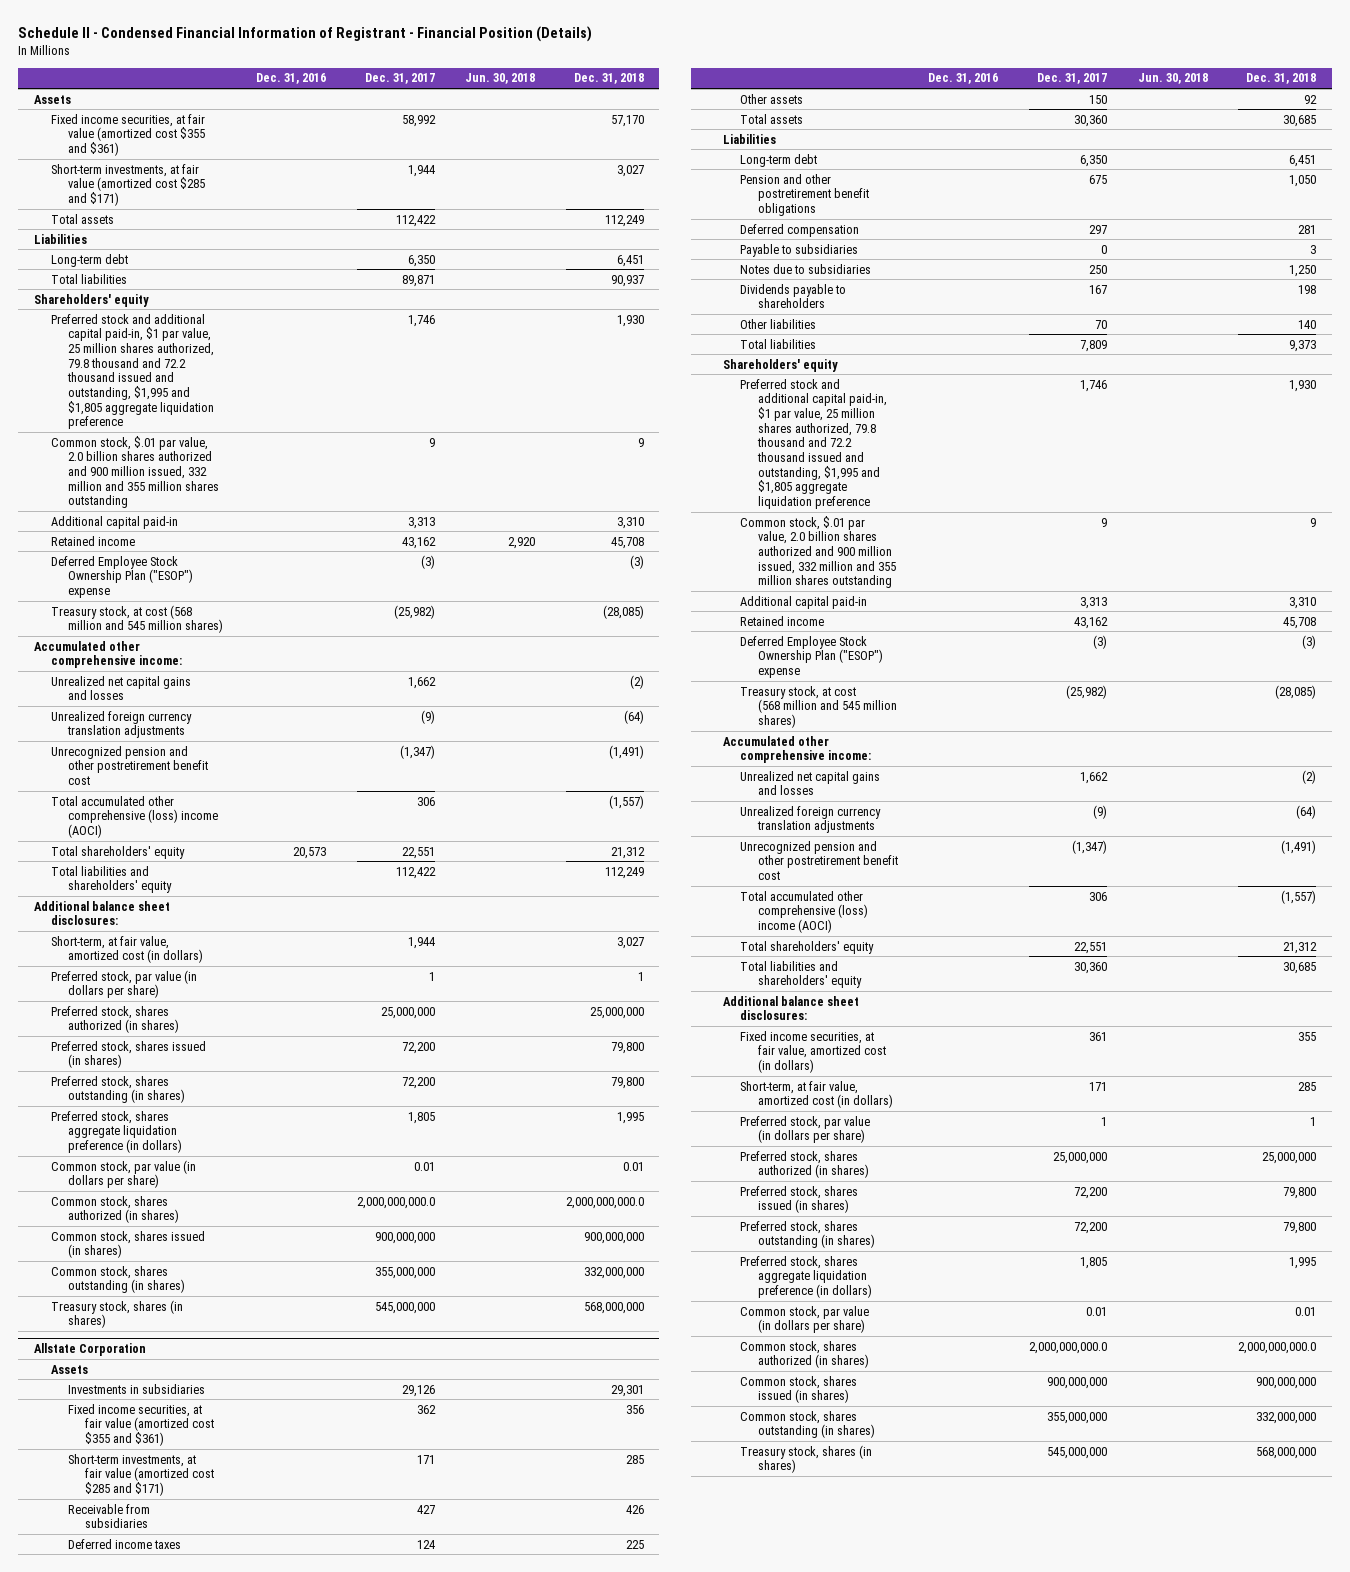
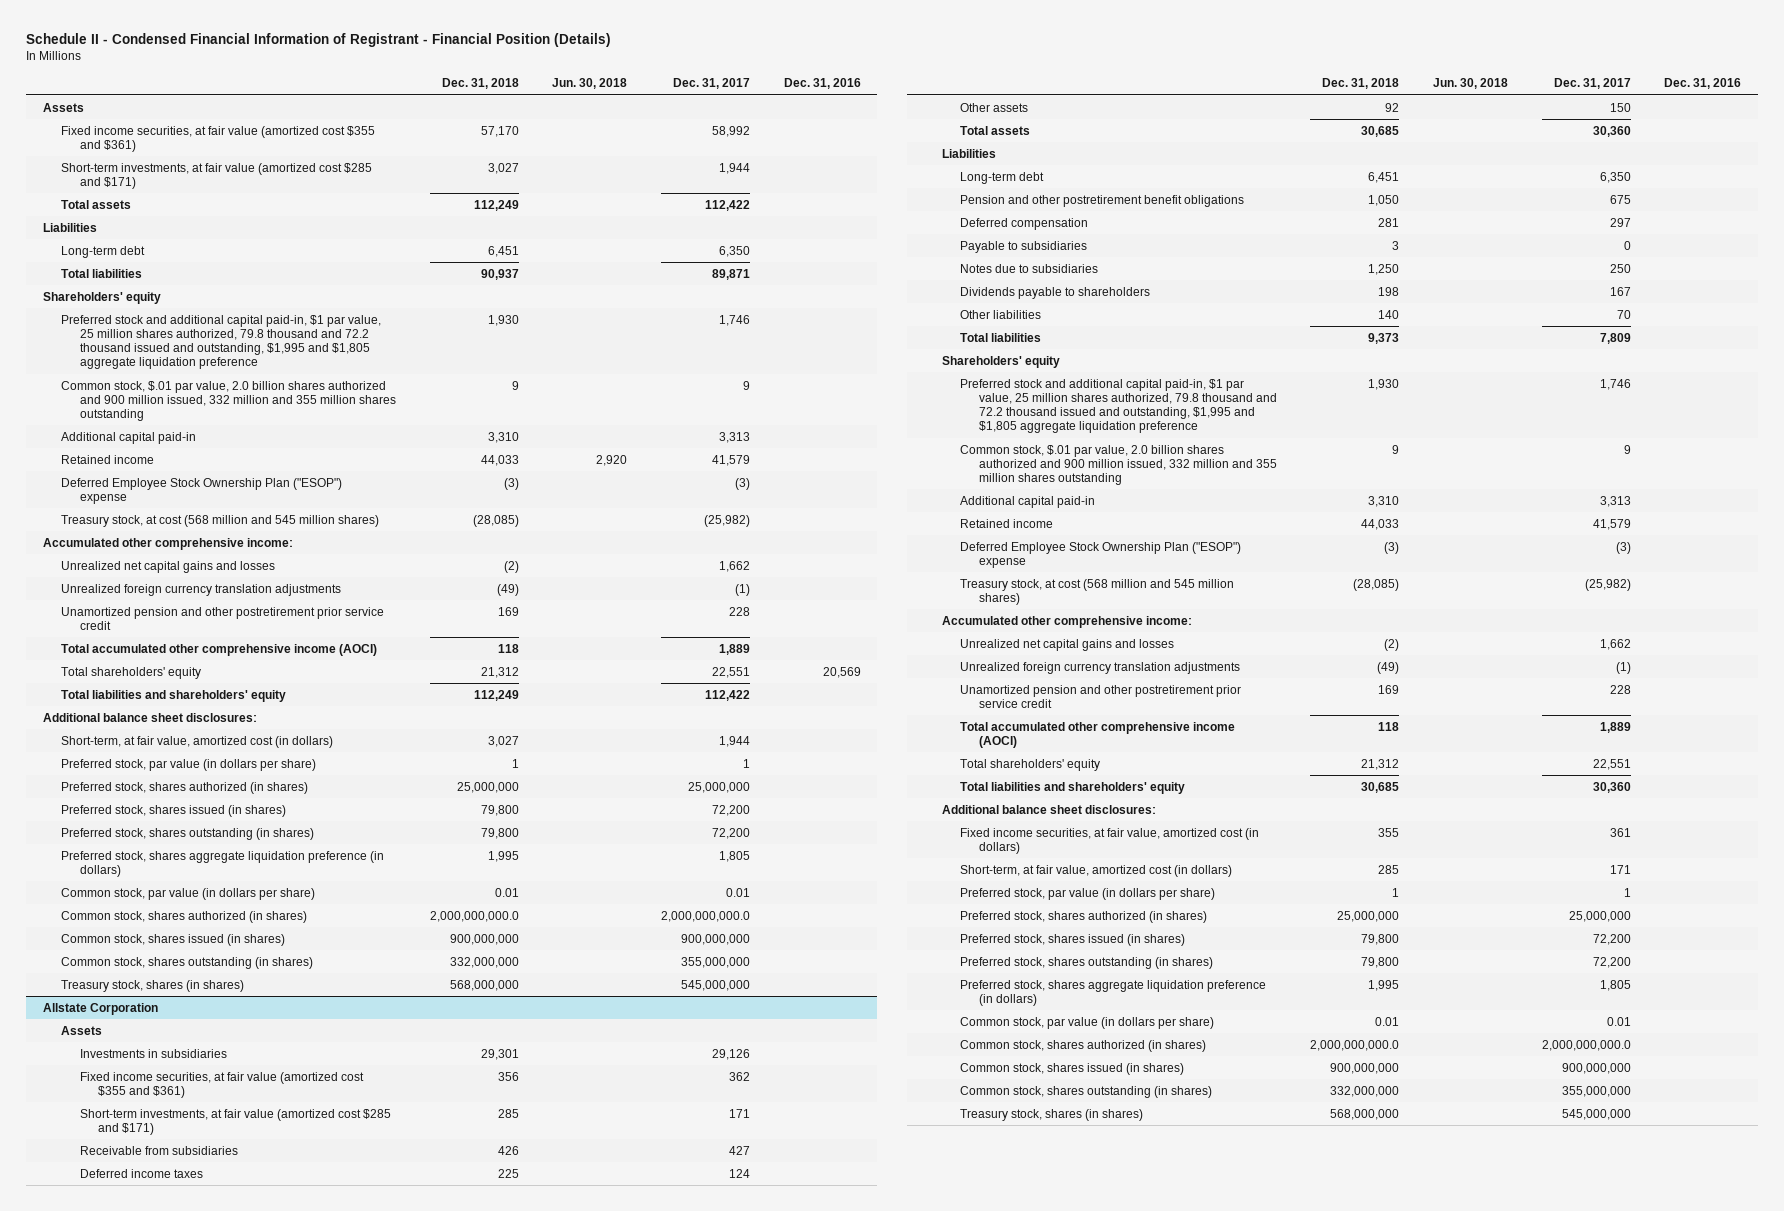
[401,536,436,549] 43,162 -> [711,454,750,466] 41,579
[610,536,644,549] 45,708 -> [480,454,519,466] 44,033
[420,709,435,724] (9) -> [734,583,750,596] (1)
[623,709,644,724] (64) -> [496,583,519,596] (49)
[50,745,209,785] Unrecognized pension and other postretirement benefit cost -> [61,606,385,630] Unamortized pension and other postretirement prior service credit
[399,744,435,759] (1,347) -> [728,606,750,616] 228
[608,744,644,759] (1,491) -> [497,606,519,616] 169
[50,795,219,838] Total accumulated other comprehensive (loss) income (AOCI) -> [61,643,378,656] Total accumulated other comprehensive income (AOCI)
[416,796,435,806] 306 -> [718,643,750,655] 1,889
[608,794,644,809] (1,557) -> [497,643,519,653] 118
[292,846,326,859] 20,573 -> [822,666,861,678] 20,569
[1073,616,1108,629] 43,162 -> [1592,518,1631,530] 41,579
[1283,616,1317,629] 45,708 -> [1361,518,1400,530] 44,033
[1092,804,1107,819] (9) -> [1615,661,1631,674] (1)
[1296,804,1317,819] (64) -> [1377,661,1400,674] (49)
[740,840,898,880] Unrecognized pension and other postretirement benefit cost -> [960,684,1242,708] Unamortized pension and other postretirement prior service credit
[1071,839,1107,854] (1,347) -> [1609,684,1631,694] 228
[1281,839,1317,854] (1,491) -> [1378,684,1400,694] 169
[740,890,868,933] Total accumulated other comprehensive (loss) income (AOCI) -> [960,721,1236,748] Total accumulated other comprehensive income (AOCI)
[1088,891,1107,901] 306 -> [1599,721,1631,733] 1,889
[1281,889,1317,904] (1,557) -> [1378,721,1400,731] 118

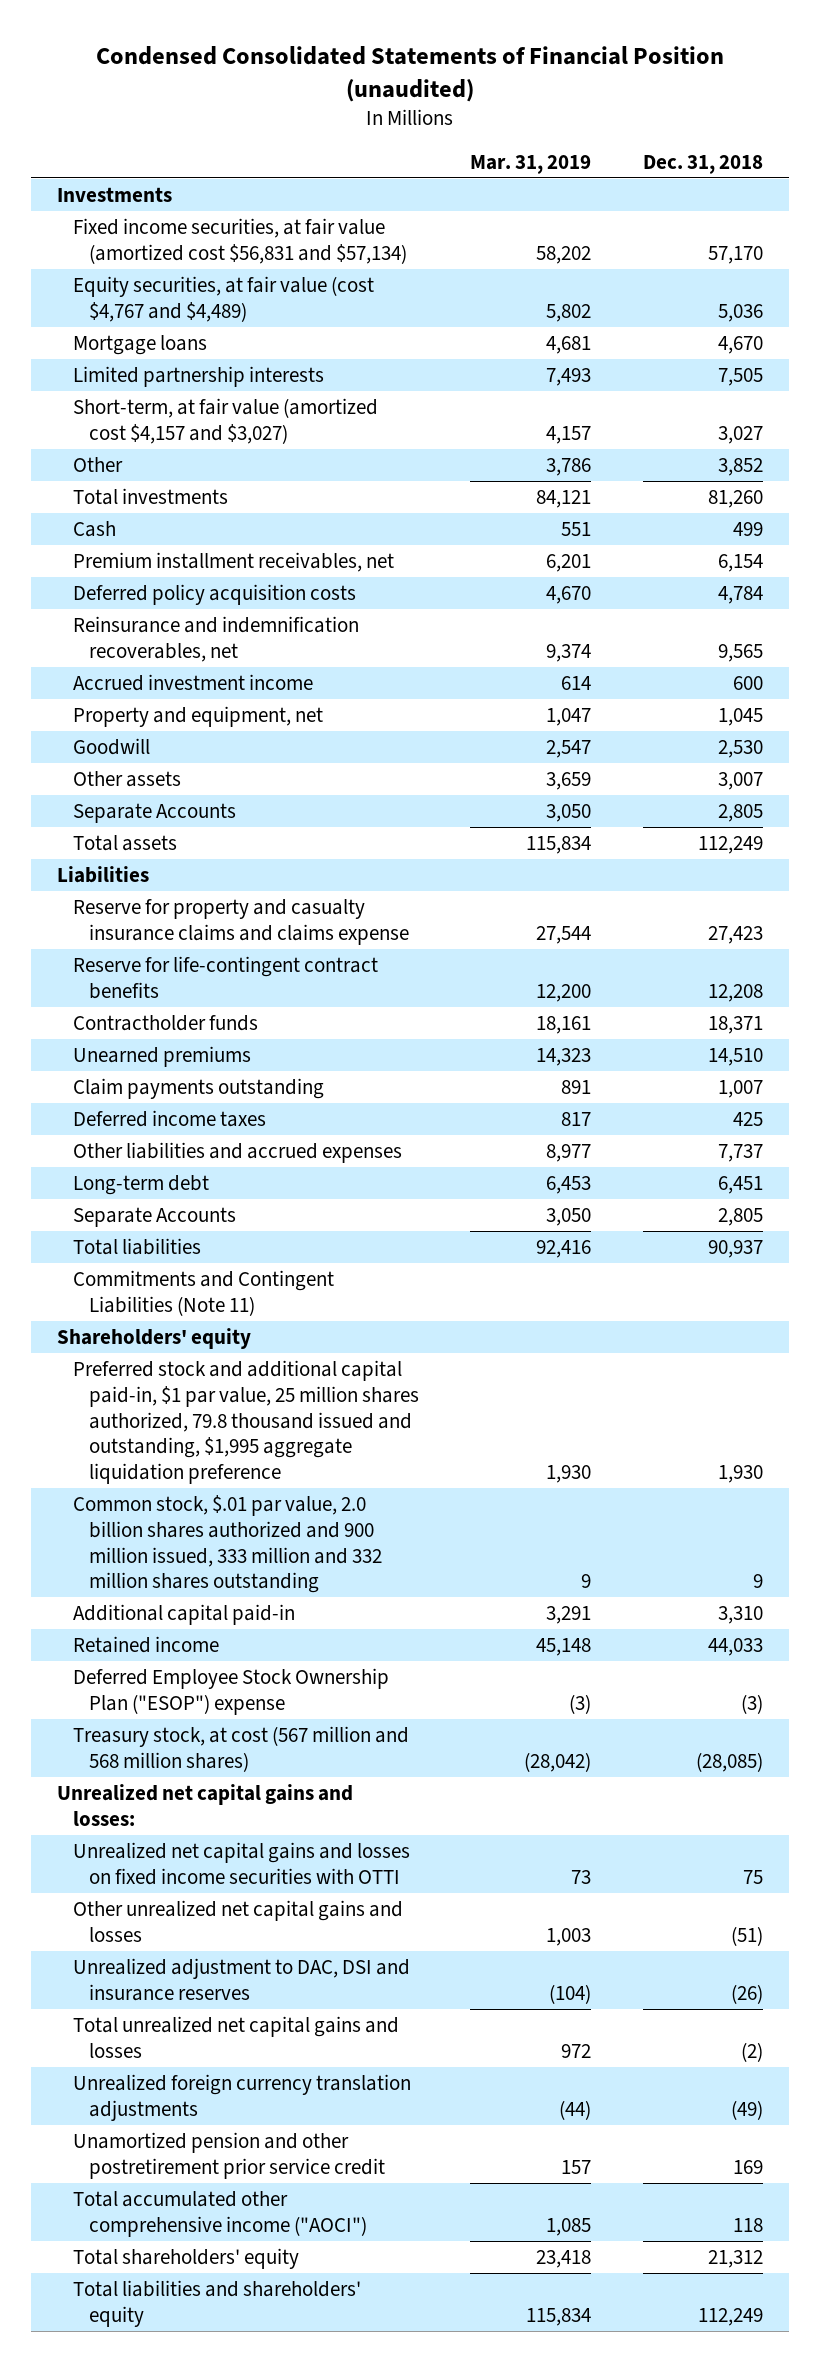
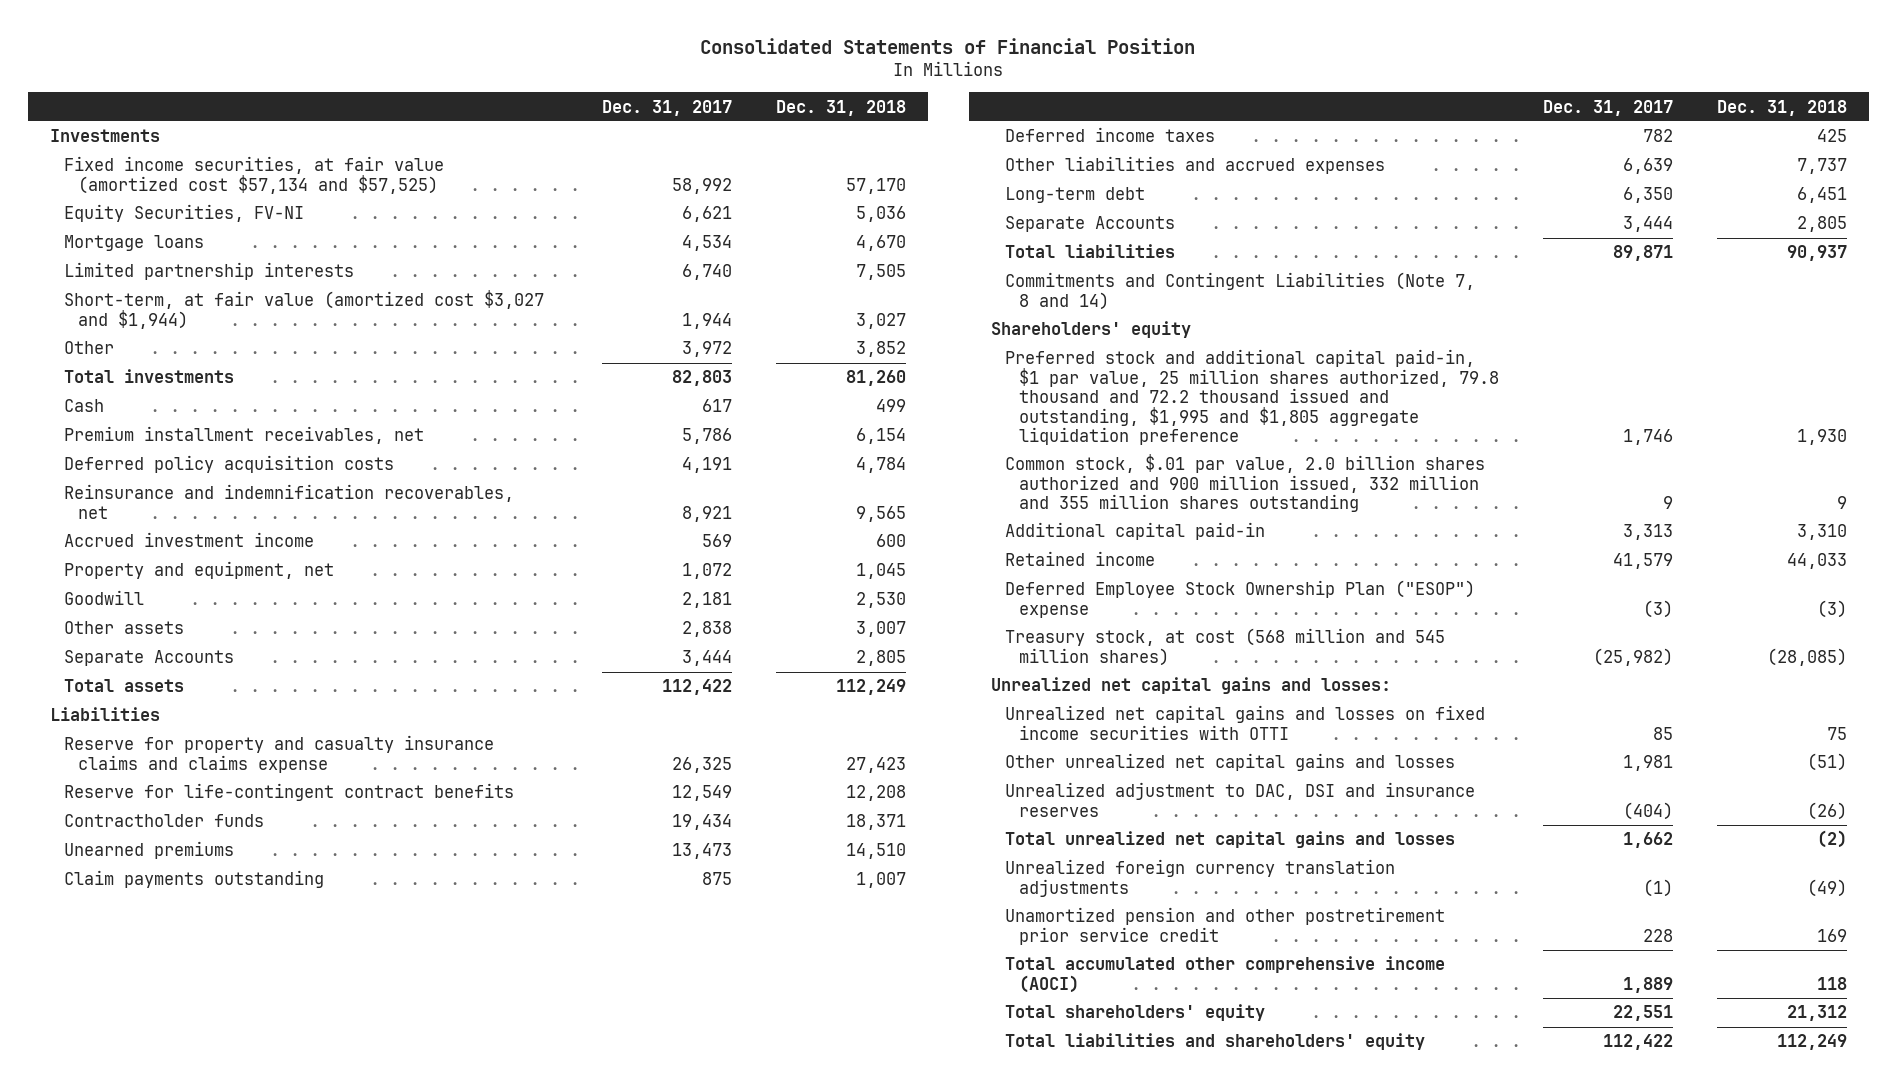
[96,45,725,102] Condensed Consolidated Statements of Financial Position (unaudited) -> [700,37,1196,54] Consolidated Statements of Financial Position
[470,154,592,174] Mar. 31, 2019 -> none
none -> [602,99,733,116] Dec. 31, 2017
[72,217,407,264] Fixed income securities, at fair value (amortized cost $56,831 and $57,134) -> [64,156,445,194] Fixed income securities, at fair value (amortized cost $57,134 and $57,525)
[72,275,374,322] Equity securities, at fair value (cost $4,767 and $4,489) -> [64,204,305,223] Equity Securities, FV-NI
[72,397,378,444] Short-term, at fair value (amortized cost $4,157 and $3,027) -> [64,290,545,329] Short-term, at fair value (amortized cost $3,027 and $1,944)
[72,1269,334,1316] Commitments and Contingent Liabilities (Note 11) -> [1005,272,1476,310] Commitments and Contingent Liabilities (Note 7, 8 and 14)
[72,1359,419,1485] Preferred stock and additional capital paid-in, $1 par value, 25 million shares authorized, 79.8 thousand issued and outstanding, $1,995 aggregate liquidation preference -> [1005,349,1500,445] Preferred stock and additional capital paid-in, $1 par value, 25 million shares authorized, 79.8 thousand and 72.2 thousand issued and outstanding, $1,995 and $1,805 aggregate liquidation preference
[72,1494,382,1594] Common stock, $.01 par value, 2.0 billion shares authorized and 900 million issued, 333 million and 332 million shares outstanding -> [1005,454,1486,513] Common stock, $.01 par value, 2.0 billion shares authorized and 900 million issued, 332 million and 355 million shares outstanding
[72,1725,409,1772] Treasury stock, at cost (567 million and 568 million shares) -> [1005,628,1446,666] Treasury stock, at cost (568 million and 545 million shares)
[72,2190,367,2237] Total accumulated other comprehensive income ("AOCI") -> [1005,956,1446,993] Total accumulated other comprehensive income (AOCI)

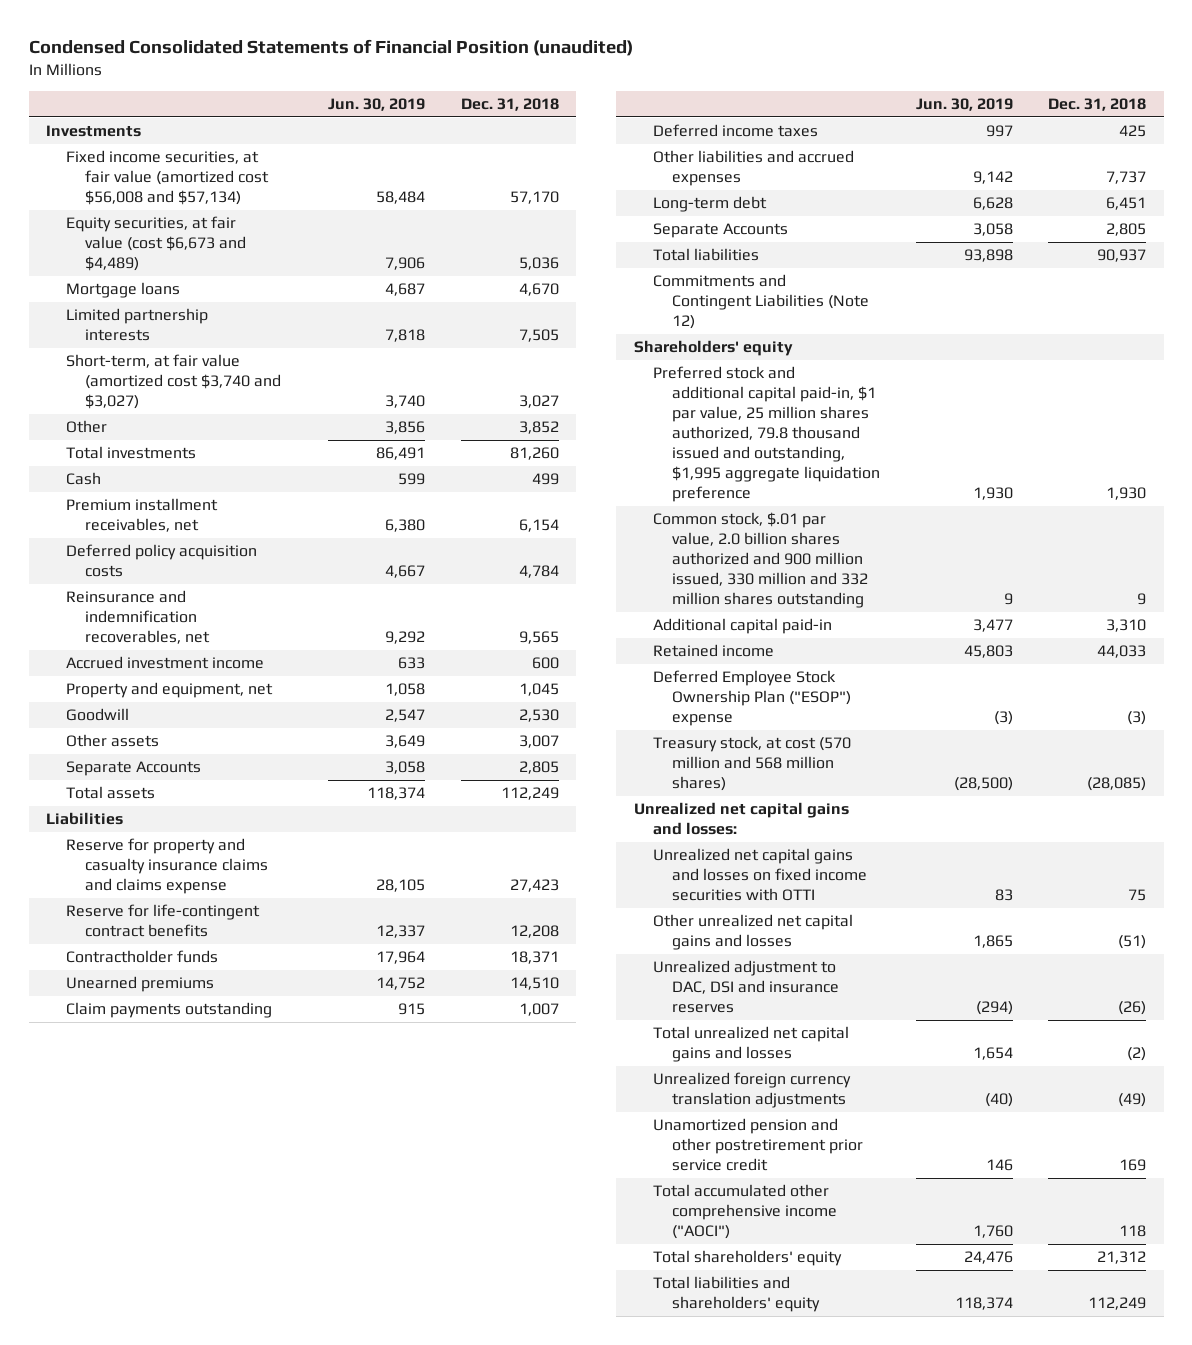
[700,37,1196,54] Consolidated Statements of Financial Position -> [28,39,633,57] Condensed Consolidated Statements of Financial Position (unaudited)
[602,99,733,116] Dec. 31, 2017 -> none
none -> [328,98,426,112] Jun. 30, 2019
[64,156,445,194] Fixed income securities, at fair value (amortized cost $57,134 and $57,525) -> [65,150,270,206] Fixed income securities, at fair value (amortized cost $56,008 and $57,134)
[64,204,305,223] Equity Securities, FV-NI -> [65,216,247,272] Equity securities, at fair value (cost $6,673 and $4,489)
[64,290,545,329] Short-term, at fair value (amortized cost $3,027 and $1,944) -> [65,354,282,410] Short-term, at fair value (amortized cost $3,740 and $3,027)
[1005,272,1476,310] Commitments and Contingent Liabilities (Note 7, 8 and 14) -> [652,274,870,330] Commitments and Contingent Liabilities (Note 12)
[1005,349,1500,445] Preferred stock and additional capital paid-in, $1 par value, 25 million shares authorized, 79.8 thousand and 72.2 thousand issued and outstanding, $1,995 and $1,805 aggregate liquidation preference -> [652,366,881,502] Preferred stock and additional capital paid-in, $1 par value, 25 million shares authorized, 79.8 thousand issued and outstanding, $1,995 aggregate liquidation preference
[1005,454,1486,513] Common stock, $.01 par value, 2.0 billion shares authorized and 900 million issued, 332 million and 355 million shares outstanding -> [652,512,869,608] Common stock, $.01 par value, 2.0 billion shares authorized and 900 million issued, 330 million and 332 million shares outstanding
[1005,628,1446,666] Treasury stock, at cost (568 million and 545 million shares) -> [652,736,851,792] Treasury stock, at cost (570 million and 568 million shares)
[1005,956,1446,993] Total accumulated other comprehensive income (AOCI) -> [652,1184,838,1240] Total accumulated other comprehensive income ("AOCI")

